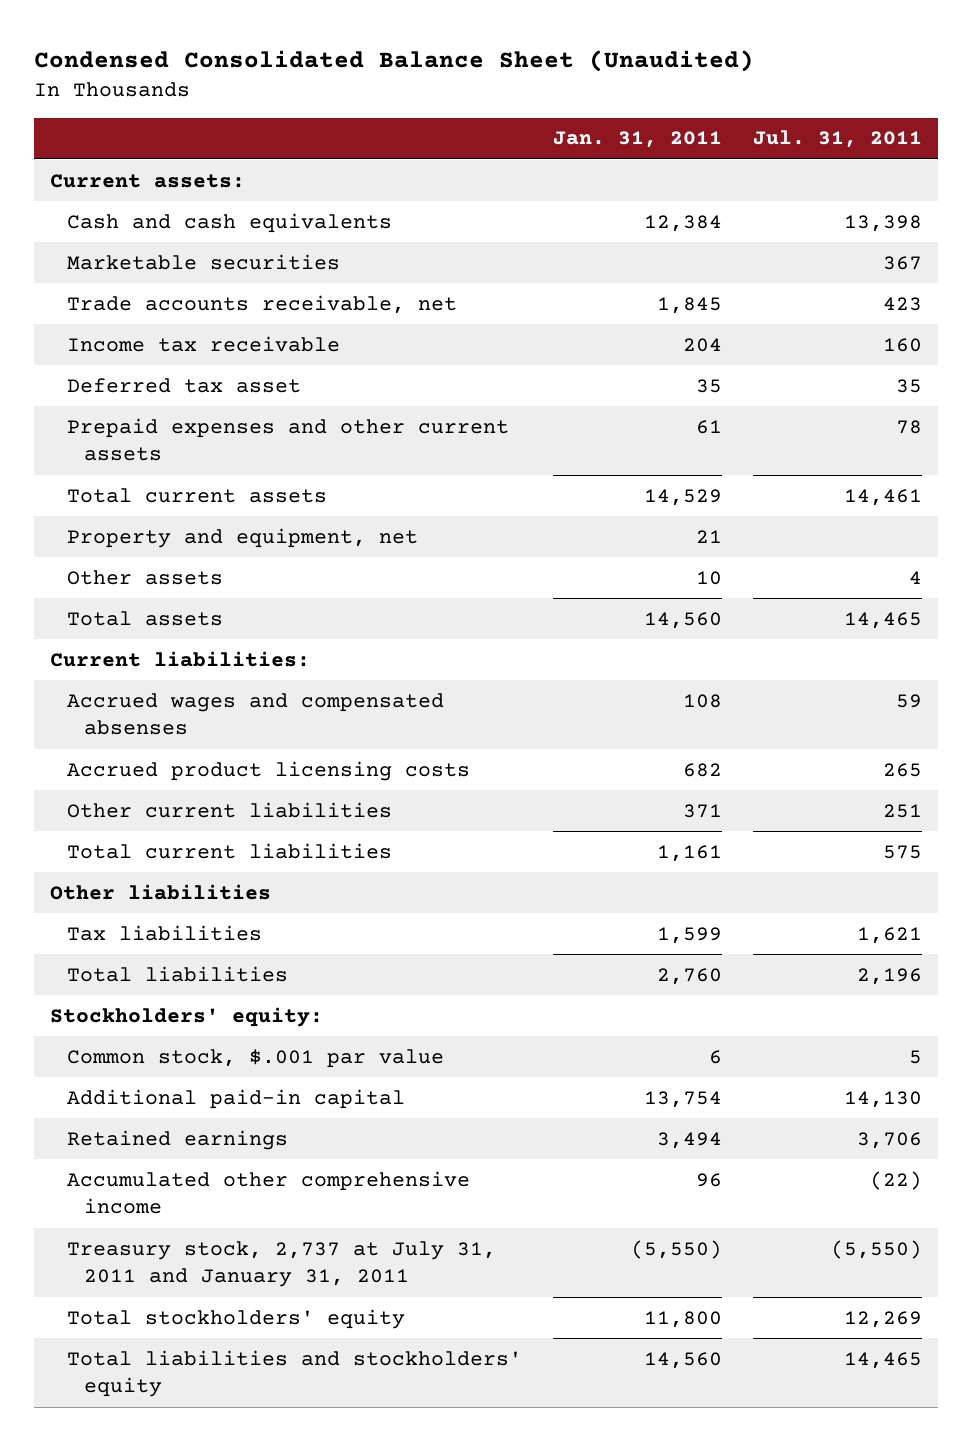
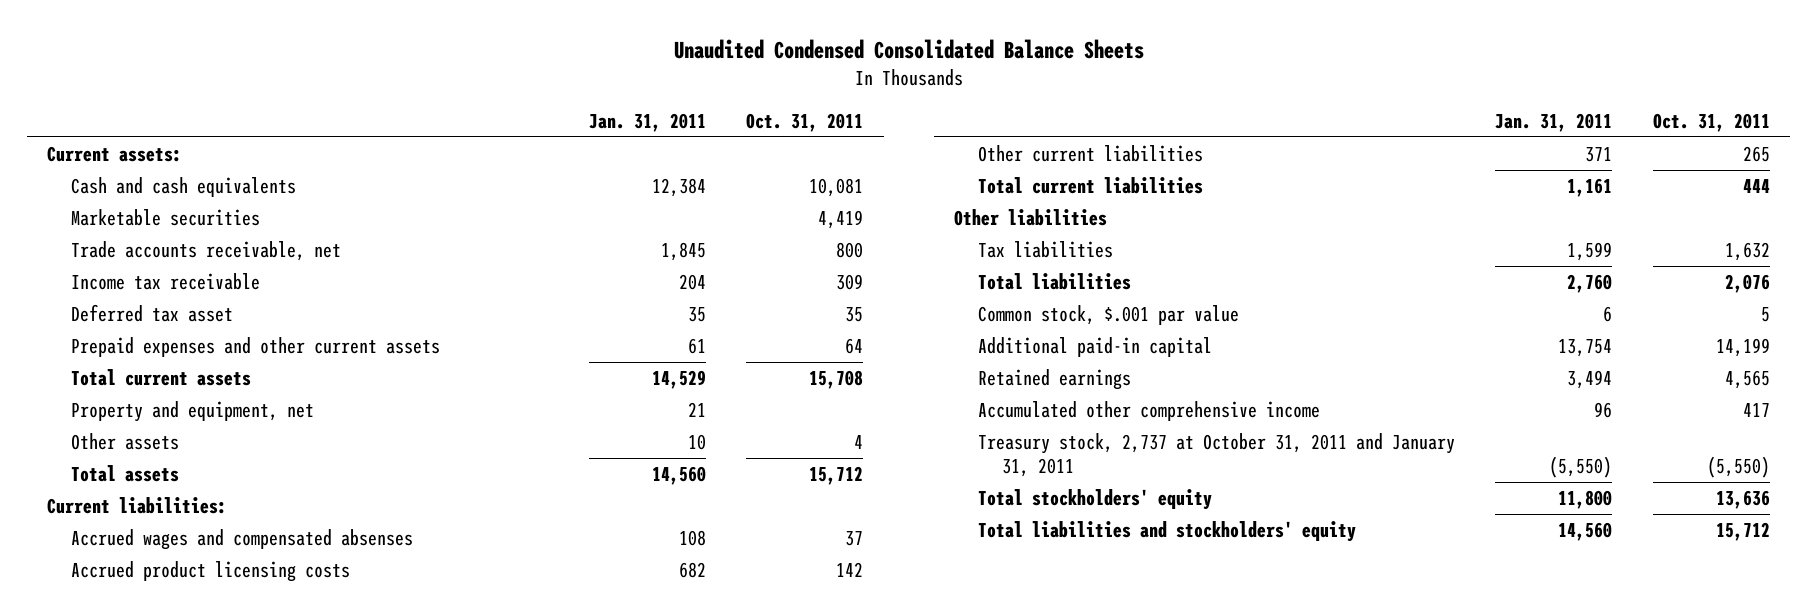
[33,50,754,73] Condensed Consolidated Balance Sheet (Unaudited) -> [673,39,1144,60] Unaudited Condensed Consolidated Balance Sheets
[753,130,923,149] Jul. 31, 2011 -> none
none -> [746,112,864,132] Oct. 31, 2011
[49,1006,323,1027] Stockholders' equity: -> none
[66,1240,496,1288] Treasury stock, 2,737 at July 31, 2011 and January 31, 2011 -> [977,432,1455,477] Treasury stock, 2,737 at October 31, 2011 and January 31, 2011

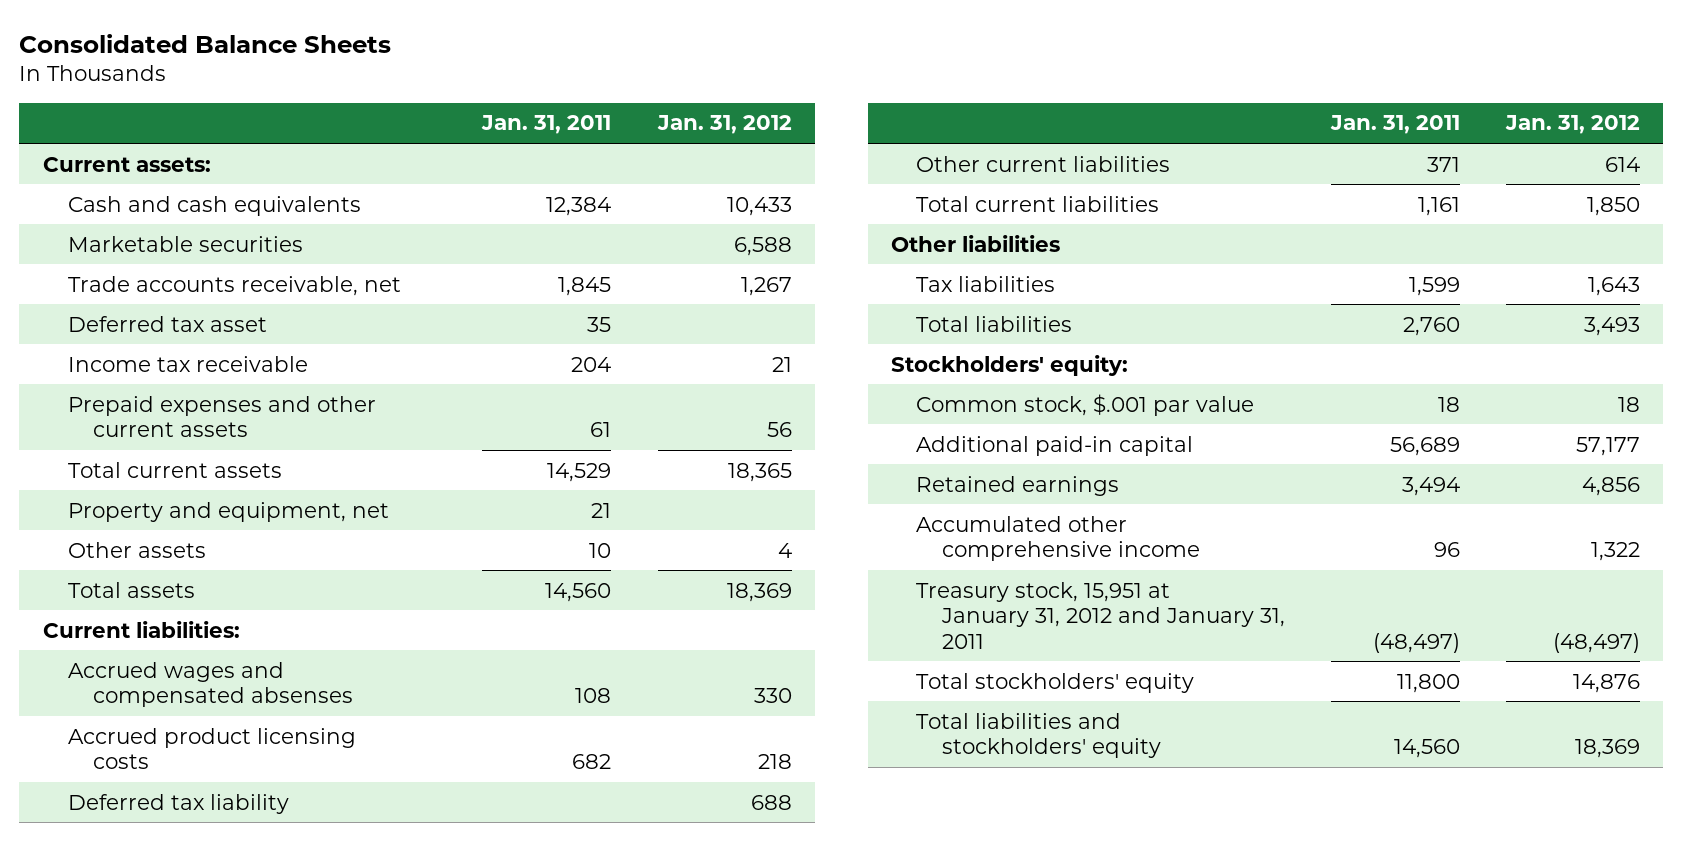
[673,39,1144,60] Unaudited Condensed Consolidated Balance Sheets -> [19,33,392,53] Consolidated Balance Sheets
[746,112,864,132] Oct. 31, 2011 -> none
none -> [656,115,792,135] Jan. 31, 2012
[71,272,261,290] Income tax receivable -> [67,355,308,372] Income tax receivable
none -> [67,793,289,814] Deferred tax liability
none -> [891,354,1129,376] Stockholders' equity:
[1603,305,1613,322] 6 -> [1437,396,1460,412] 18
[1558,338,1613,357] 13,754 -> [1389,436,1460,456] 56,689
[977,432,1455,477] Treasury stock, 2,737 at October 31, 2011 and January 31, 2011 -> [916,581,1285,649] Treasury stock, 15,951 at January 31, 2012 and January 31, 2011
[1549,455,1613,478] (5,550) -> [1372,632,1460,653] (48,497)

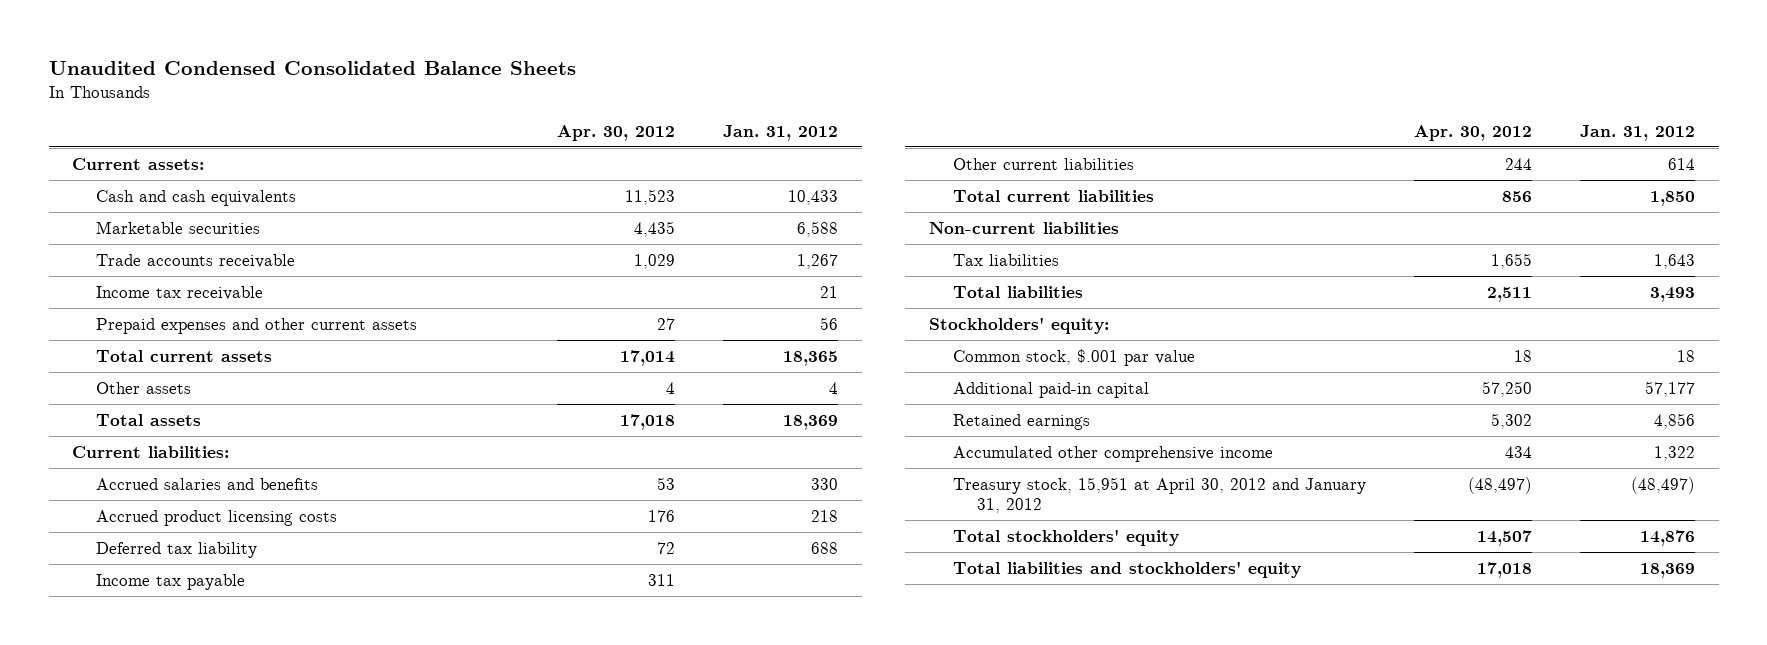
[19,33,392,53] Consolidated Balance Sheets -> [48,60,576,75] Unaudited Condensed Consolidated Balance Sheets
[481,115,612,135] Jan. 31, 2011 -> none
none -> [557,124,676,141] Apr. 30, 2012
[67,315,267,332] Deferred tax asset -> none
[67,275,401,296] Trade accounts receivable, net -> [96,253,296,268] Trade accounts receivable
[67,501,389,522] Property and equipment, net -> none
[67,661,354,708] Accrued wages and compensated absenses -> [96,477,319,490] Accrued salaries and benefits
none -> [96,573,246,590] Income tax payable
[891,234,1061,252] Other liabilities -> none
none -> [928,221,1119,234] Non-current liabilities
[916,581,1285,649] Treasury stock, 15,951 at January 31, 2012 and January 31, 2011 -> [952,476,1366,513] Treasury stock, 15,951 at April 30, 2012 and January 31, 2012

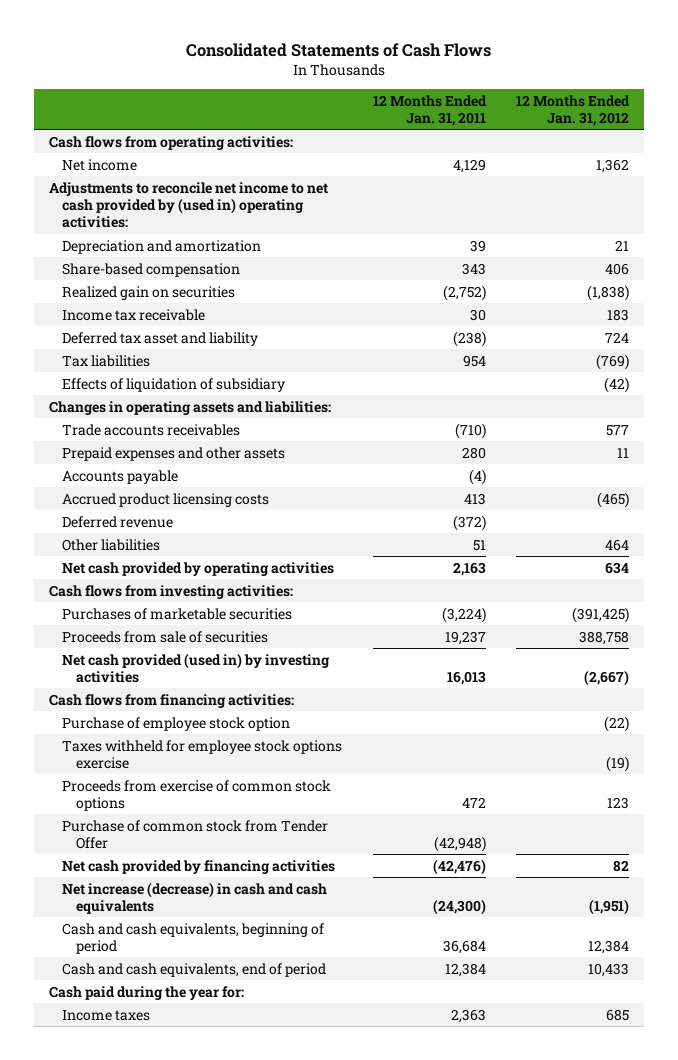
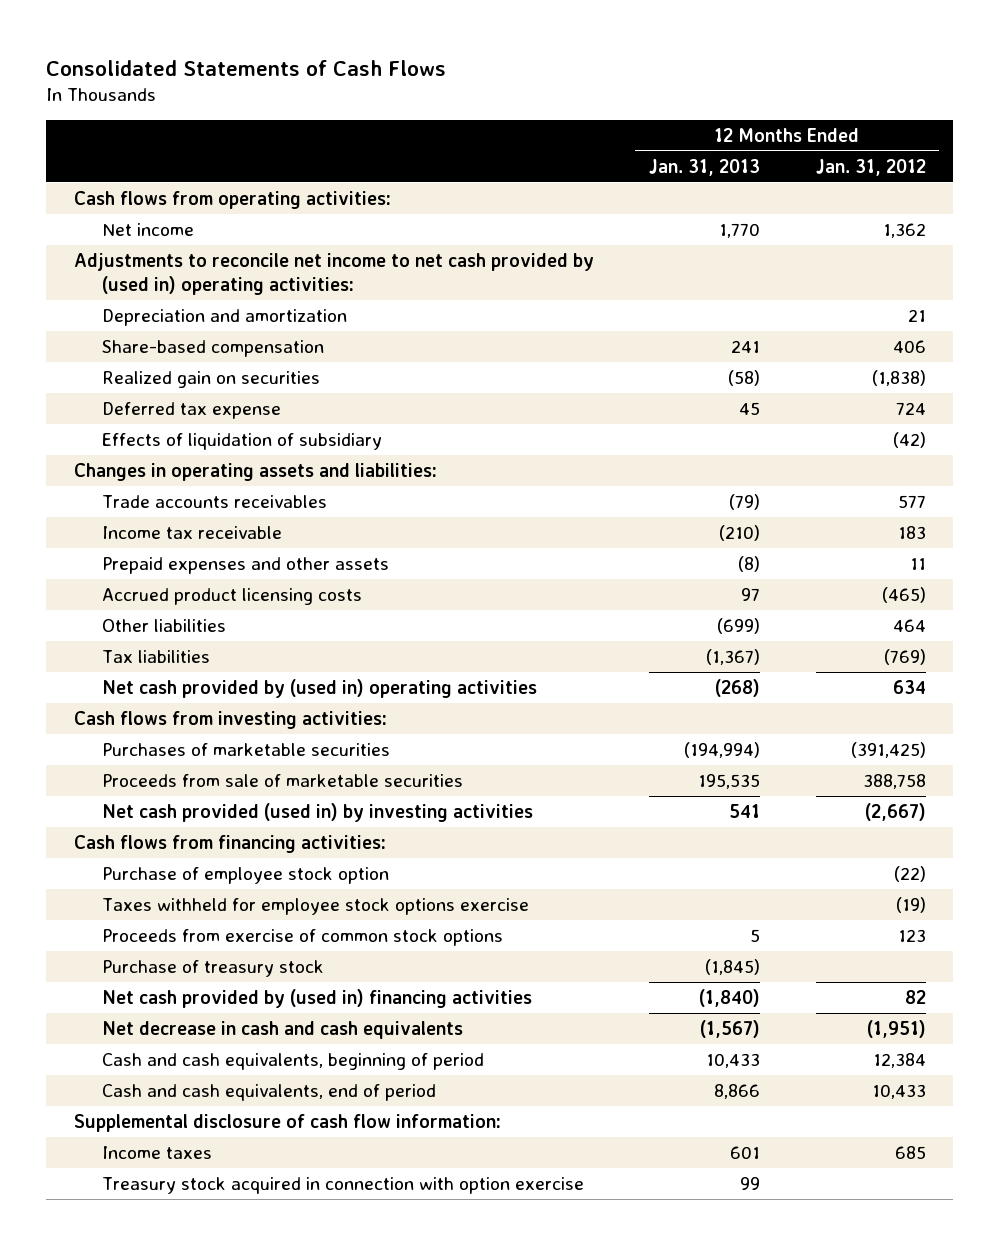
[372,94,487,127] 12 Months Ended Jan. 31, 2011 -> none
none -> [649,158,761,176] Jan. 31, 2013
[62,331,259,346] Deferred tax asset and liability -> [102,401,282,419] Deferred tax expense
[62,308,206,321] Income tax receivable -> [102,525,283,539] Income tax receivable
[62,469,179,484] Accounts payable -> none
[62,515,174,528] Deferred revenue -> none
[62,354,151,367] Tax liabilities -> [102,649,211,663] Tax liabilities
[62,561,335,576] Net cash provided by operating activities -> [102,678,538,698] Net cash provided by (used in) operating activities
[62,630,269,643] Proceeds from sale of securities -> [102,773,464,787] Proceeds from sale of marketable securities
[62,819,329,849] Purchase of common stock from Tender Offer -> [102,959,325,977] Purchase of treasury stock
[62,859,336,874] Net cash provided by financing activities -> [102,988,533,1008] Net cash provided by (used in) financing activities
[62,881,328,914] Net increase (decrease) in cash and cash equivalents -> [102,1020,464,1039] Net decrease in cash and cash equivalents
[48,985,244,1000] Cash paid during the year for: -> none
none -> [73,1113,501,1132] Supplemental disclosure of cash flow information:
none -> [102,1176,585,1194] Treasury stock acquired in connection with option exercise

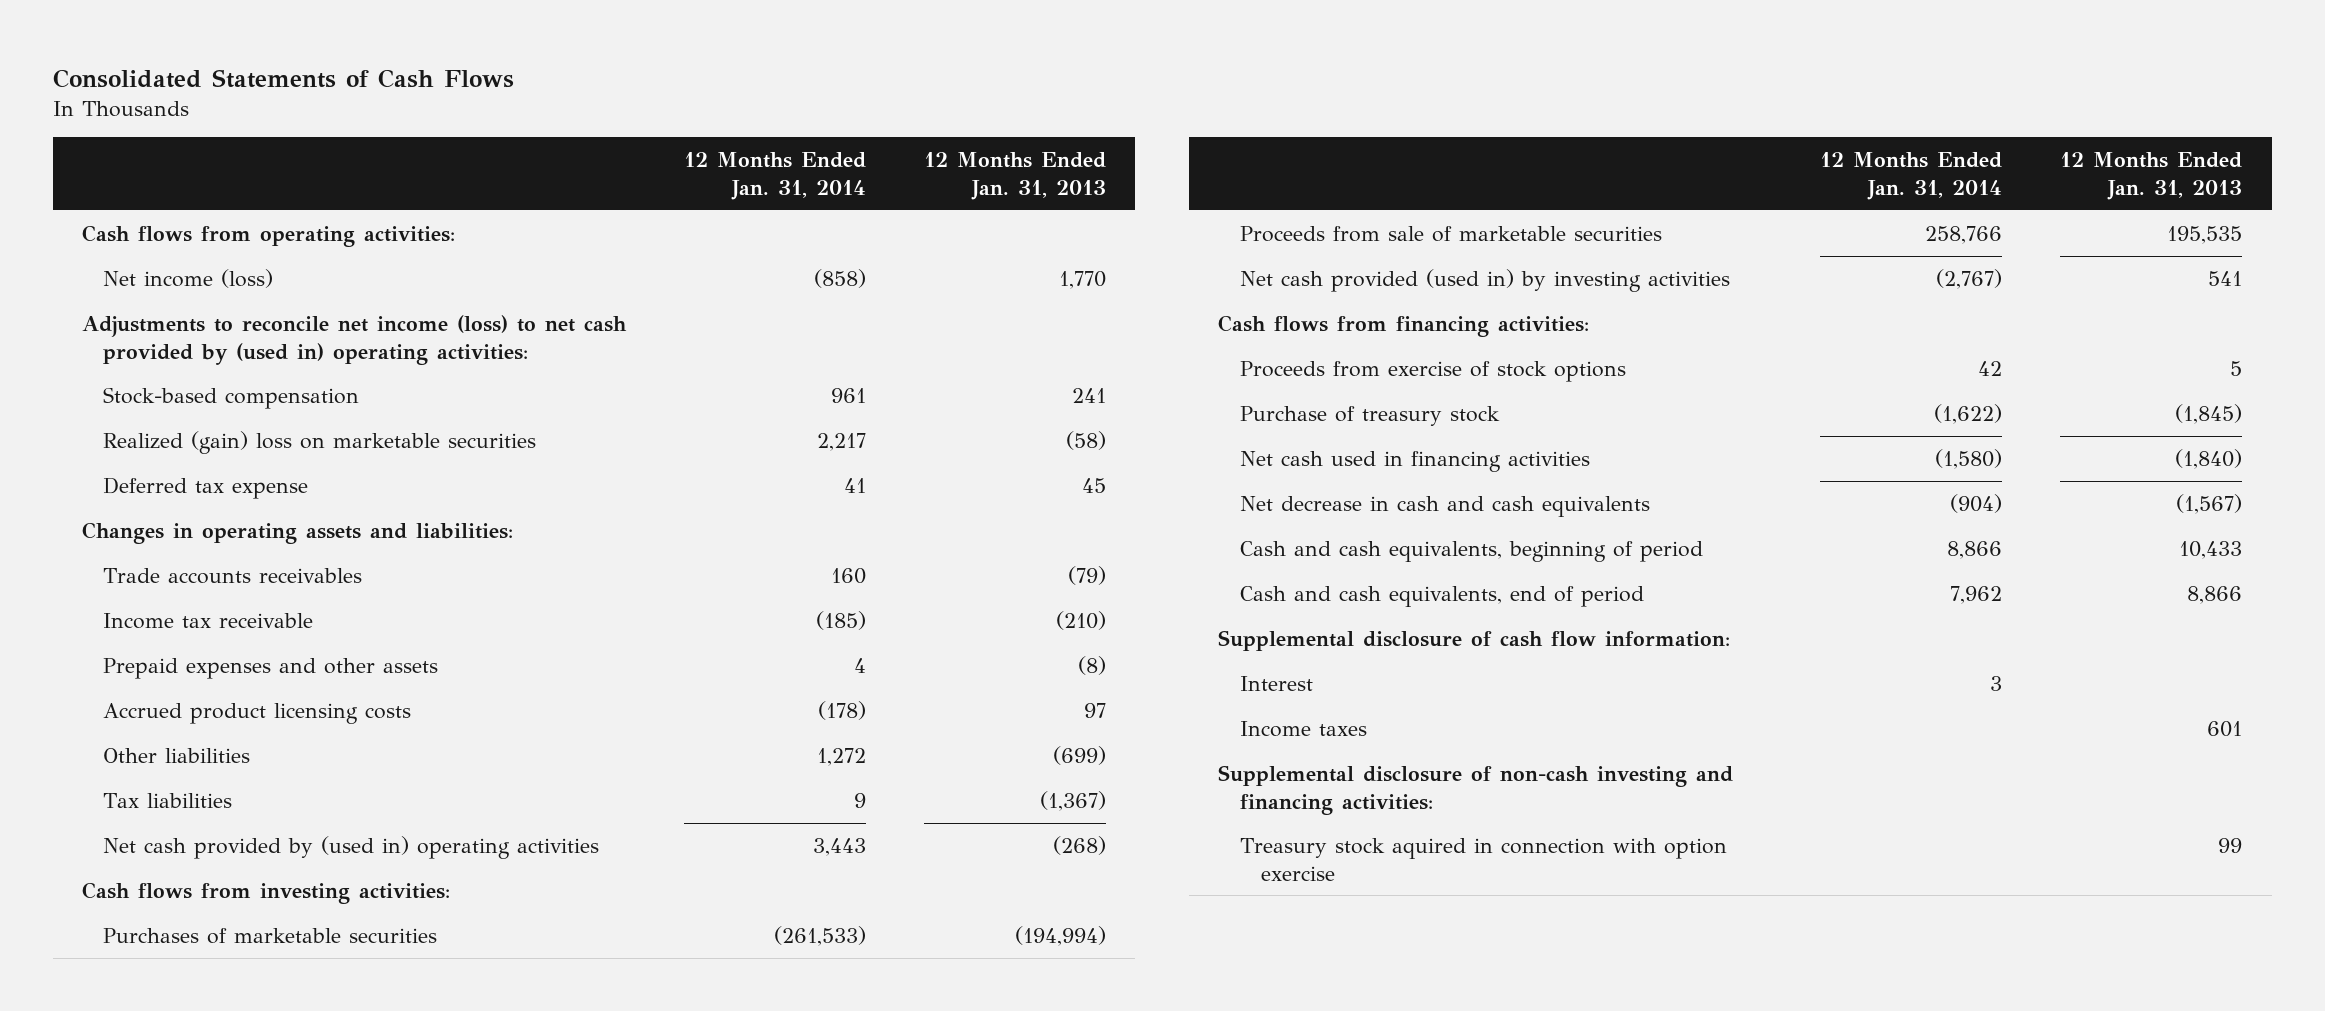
[815,158,926,176] Jan. 31, 2012 -> none
none -> [684,152,867,200] 12 Months Ended Jan. 31, 2014
[102,308,348,326] Depreciation and amortization -> none
[102,222,195,236] Net income -> [103,268,274,288] Net income (loss)
[73,252,594,296] Adjustments to reconcile net income to net cash provided by (used in) operating activities: -> [82,314,628,365] Adjustments to reconcile net income (loss) to net cash provided by (used in) operating activities:
[102,339,325,357] Share-based compensation -> [103,386,360,409] Stock-based compensation
[102,370,321,388] Realized gain on securities -> [103,430,537,454] Realized (gain) loss on marketable securities
[102,432,383,450] Effects of liquidation of subsidiary -> none
[102,866,390,884] Purchase of employee stock option -> none
[102,897,530,915] Taxes withheld for employee stock options exercise -> none
[102,928,504,946] Proceeds from exercise of common stock options -> [1239,360,1626,382] Proceeds from exercise of stock options
[102,988,533,1008] Net cash provided by (used in) financing activities -> [1239,450,1590,472] Net cash used in financing activities
none -> [1239,675,1313,691] Interest
none -> [1218,764,1734,815] Supplemental disclosure of non-cash investing and financing activities:
[102,1176,585,1194] Treasury stock acquired in connection with option exercise -> [1239,837,1727,881] Treasury stock aquired in connection with option exercise

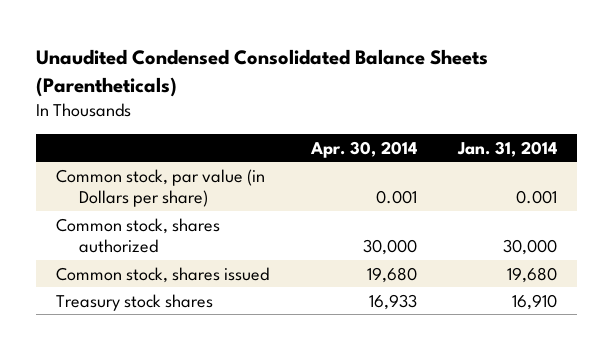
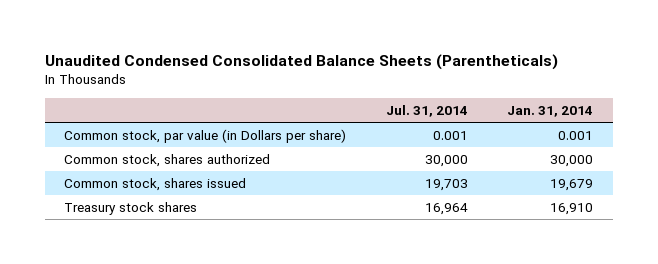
[309,140,417,158] Apr. 30, 2014 -> none
none -> [385,104,468,117] Jul. 31, 2014
[506,266,557,283] 19,680 -> [550,179,594,192] 19,679

